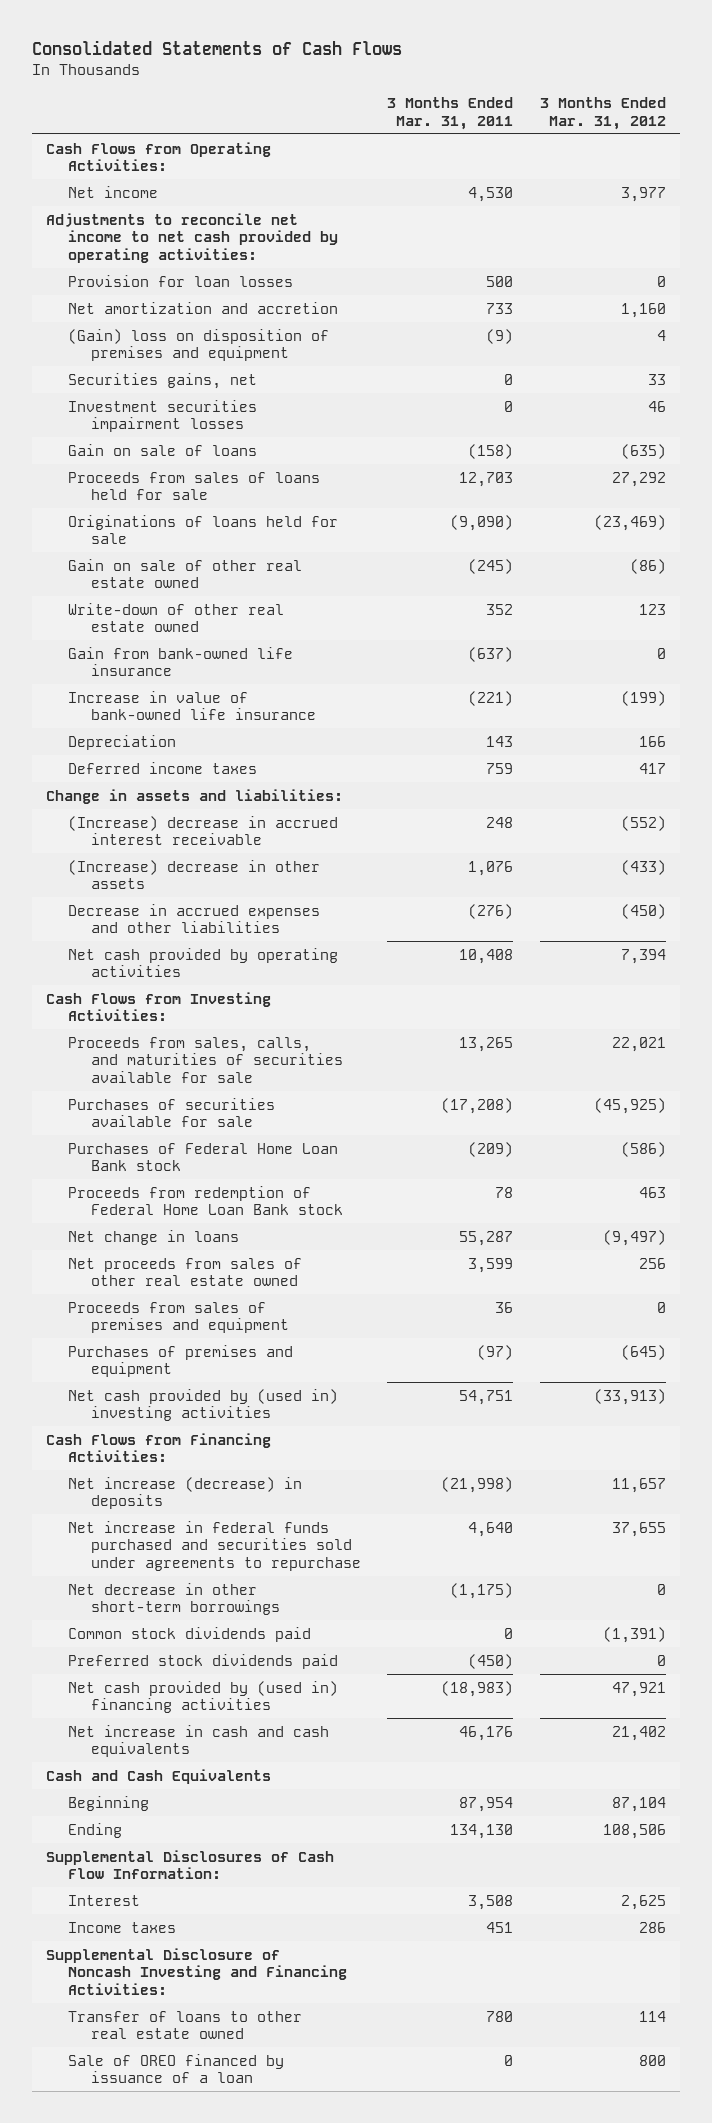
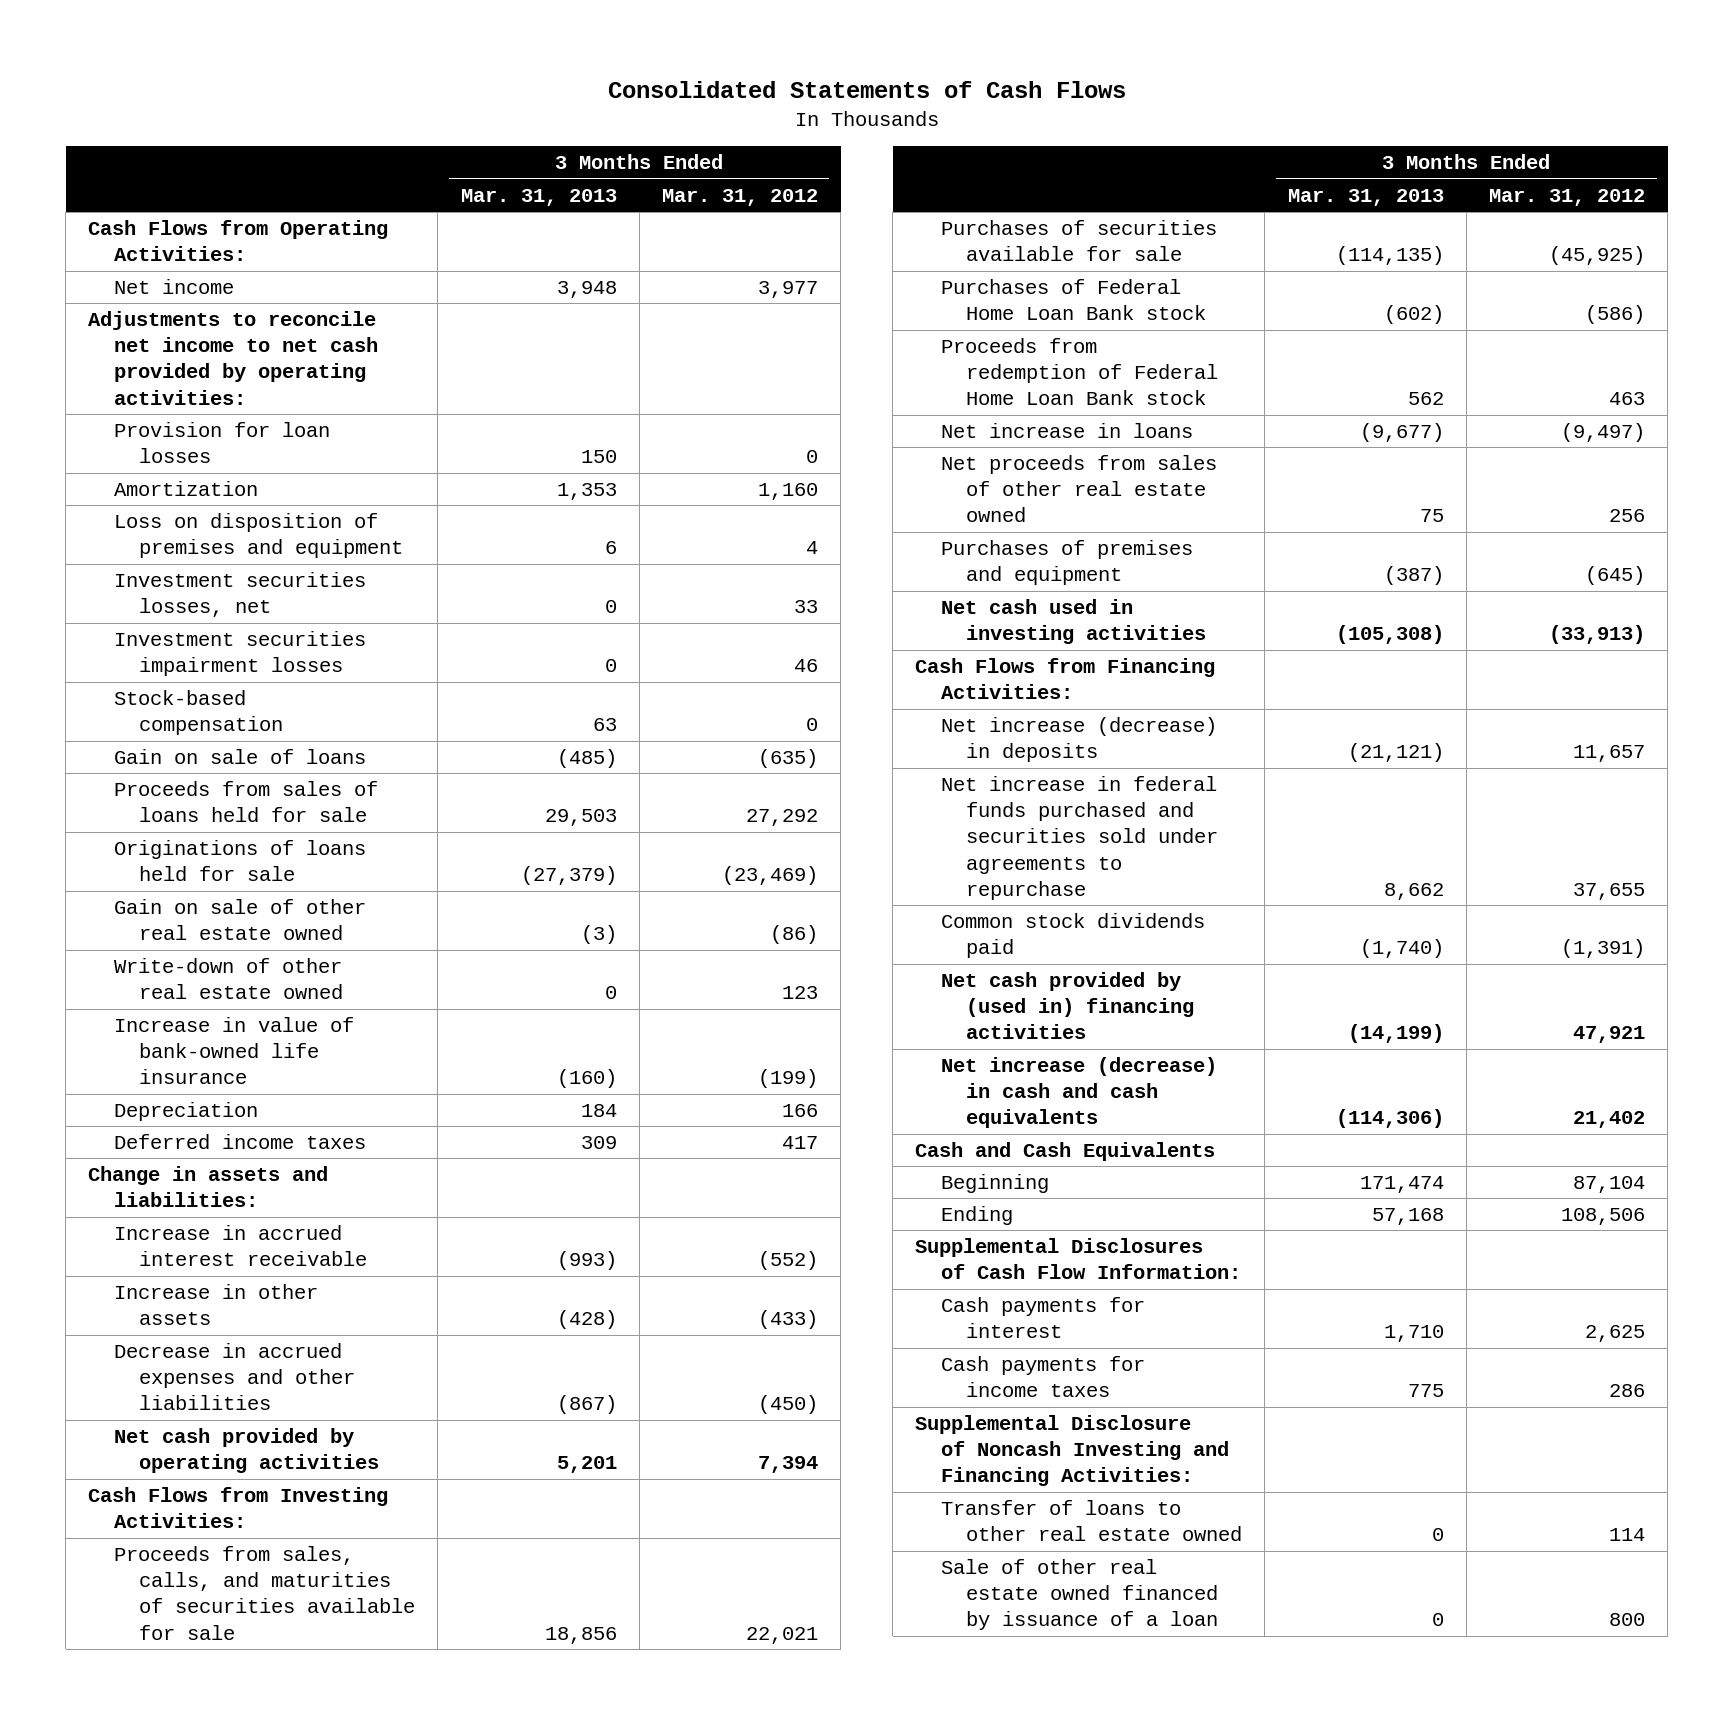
[387,97,514,130] 3 Months Ended Mar. 31, 2011 -> none
none -> [460,188,617,206] Mar. 31, 2013
[68,301,339,314] Net amortization and accretion -> [113,481,258,497] Amortization
[68,328,330,362] (Gain) loss on disposition of premises and equipment -> [113,513,404,559] Loss on disposition of premises and equipment
[68,372,258,389] Securities gains, net -> [113,572,366,618] Investment securities losses, net
none -> [113,690,284,736] Stock-based compensation
[68,646,294,677] Gain from bank-owned life insurance -> none
[68,815,339,846] (Increase) decrease in accrued interest receivable -> [113,1225,368,1267] Increase in accrued interest receivable
[68,859,321,890] (Increase) decrease in other assets -> [113,1284,318,1326] Increase in other assets
[68,1229,240,1245] Net change in loans -> [940,423,1193,439] Net increase in loans
[68,1301,289,1334] Proceeds from sales of premises and equipment -> none
[68,1388,339,1422] Net cash provided by (used in) investing activities -> [940,599,1207,645] Net cash used in investing activities
[68,1582,280,1616] Net decrease in other short-term borrowings -> none
[68,1653,339,1669] Preferred stock dividends paid -> none
[68,1724,330,1758] Net increase in cash and cash equivalents -> [940,1057,1217,1129] Net increase (decrease) in cash and cash equivalents
[68,1894,141,1906] Interest -> [940,1297,1145,1339] Cash payments for interest
[68,1921,177,1933] Income taxes -> [940,1356,1145,1398] Cash payments for income taxes
[68,2053,285,2084] Sale of OREO financed by issuance of a loan -> [940,1559,1219,1631] Sale of other real estate owned financed by issuance of a loan

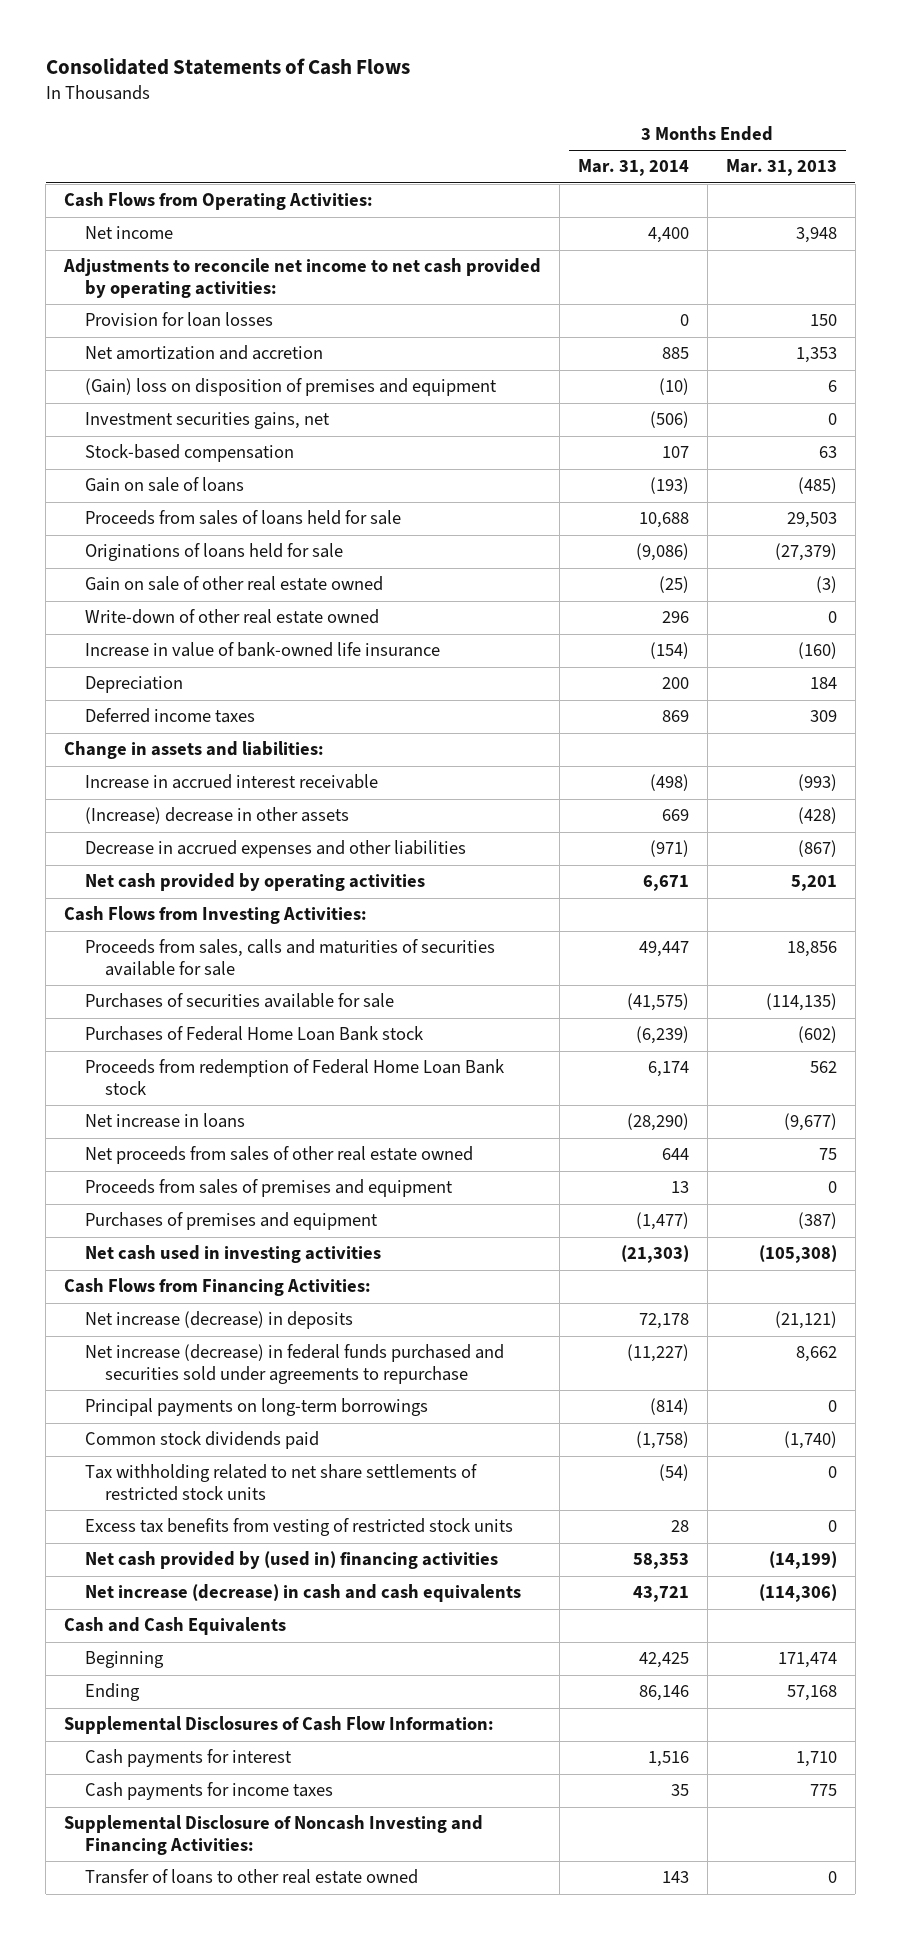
[662,188,819,206] Mar. 31, 2012 -> none
none -> [577,159,689,177] Mar. 31, 2014
[113,631,366,677] Investment securities impairment losses -> none
[113,481,258,497] Amortization -> [84,345,323,361] Net amortization and accretion
[113,513,404,559] Loss on disposition of premises and equipment -> [84,378,497,397] (Gain) loss on disposition of premises and equipment
[113,572,366,618] Investment securities losses, net -> [84,412,330,430] Investment securities gains, net
[113,1284,318,1326] Increase in other assets -> [84,807,349,825] (Increase) decrease in other assets
[113,1546,416,1640] Proceeds from sales, calls, and maturities of securities available for sale -> [84,939,495,977] Proceeds from sales, calls and maturities of securities available for sale
none -> [84,1179,453,1198] Proceeds from sales of premises and equipment
[940,776,1219,900] Net increase in federal funds purchased and securities sold under agreements to repurchase -> [84,1344,504,1385] Net increase (decrease) in federal funds purchased and securities sold under agreements to repurchase
none -> [84,1398,428,1417] Principal payments on long-term borrowings
none -> [84,1464,477,1502] Tax withholding related to net share settlements of restricted stock units
none -> [84,1518,513,1537] Excess tax benefits from vesting of restricted stock units
[940,1559,1219,1631] Sale of other real estate owned financed by issuance of a loan -> none

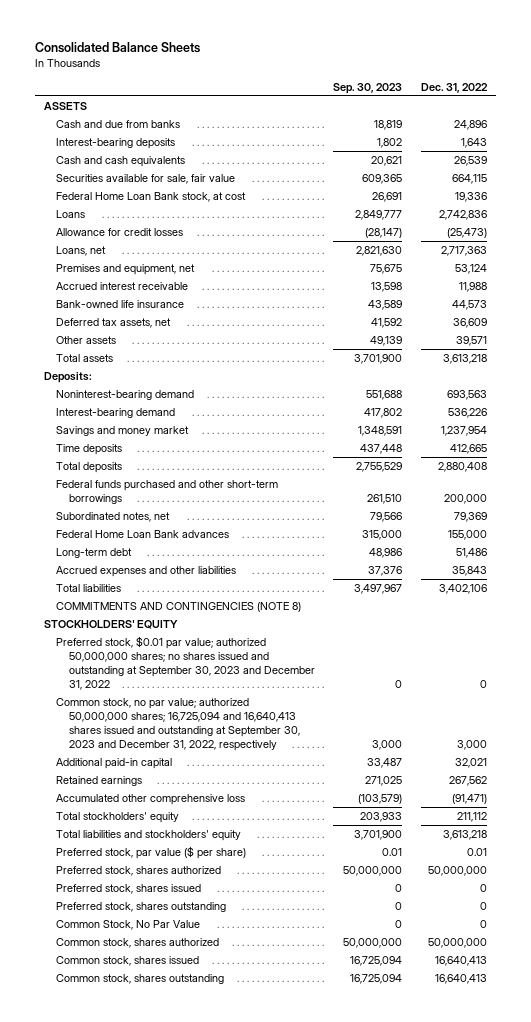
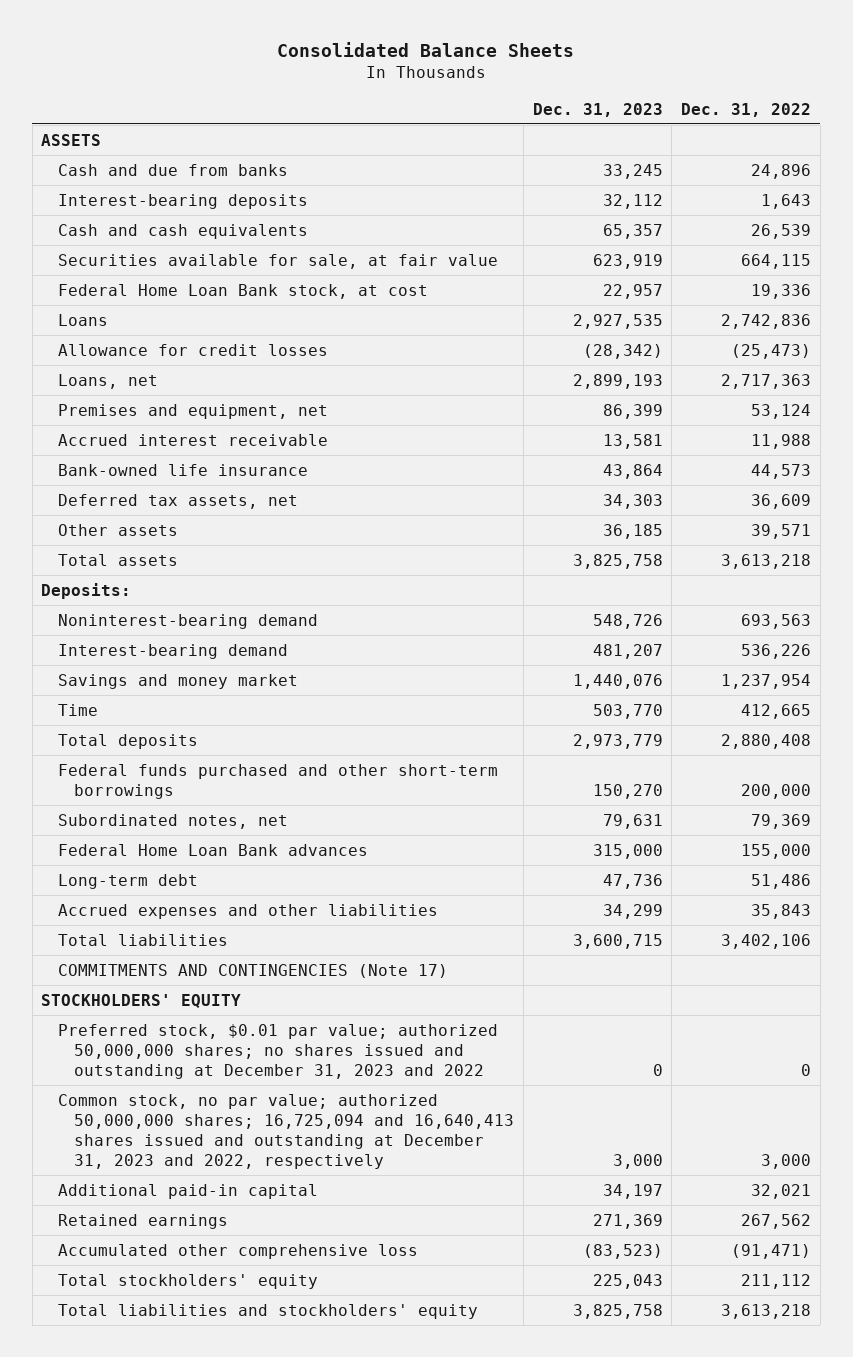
[333,82,403,94] Sep. 30, 2023 -> none
none -> [532,102,663,117] Dec. 31, 2023
[56,173,236,184] Securities available for sale, fair value -> [57,253,498,269] Securities available for sale, at fair value
[56,443,123,455] Time deposits -> [57,703,98,716] Time
[56,601,302,612] COMMITMENTS AND CONTINGENCIES (NOTE 8) -> [57,963,448,978] COMMITMENTS AND CONTINGENCIES (Note 17)
[56,635,315,691] Preferred stock, $0.01 par value; authorized 50,000,000 shares; no shares issued and outstanding at September 30, 2023 and December 31, 2022 -> [57,1023,498,1079] Preferred stock, $0.01 par value; authorized 50,000,000 shares; no shares issued and outstanding at December 31, 2023 and 2022
[56,697,300,752] Common stock, no par value; authorized 50,000,000 shares; 16,725,094 and 16,640,413 shares issued and outstanding at September 30, 2023 and December 31, 2022, respectively -> [57,1093,515,1169] Common stock, no par value; authorized 50,000,000 shares; 16,725,094 and 16,640,413 shares issued and outstanding at December 31, 2023 and 2022, respectively
[56,845,247,859] Preferred stock, par value ($ per share) -> none
[56,865,222,876] Preferred stock, shares authorized -> none
[56,883,202,894] Preferred stock, shares issued -> none
[56,901,227,912] Preferred stock, shares outstanding -> none
[56,919,201,930] Common Stock, No Par Value -> none
[56,937,220,948] Common stock, shares authorized -> none
[56,955,200,966] Common stock, shares issued -> none
[56,973,225,984] Common stock, shares outstanding -> none

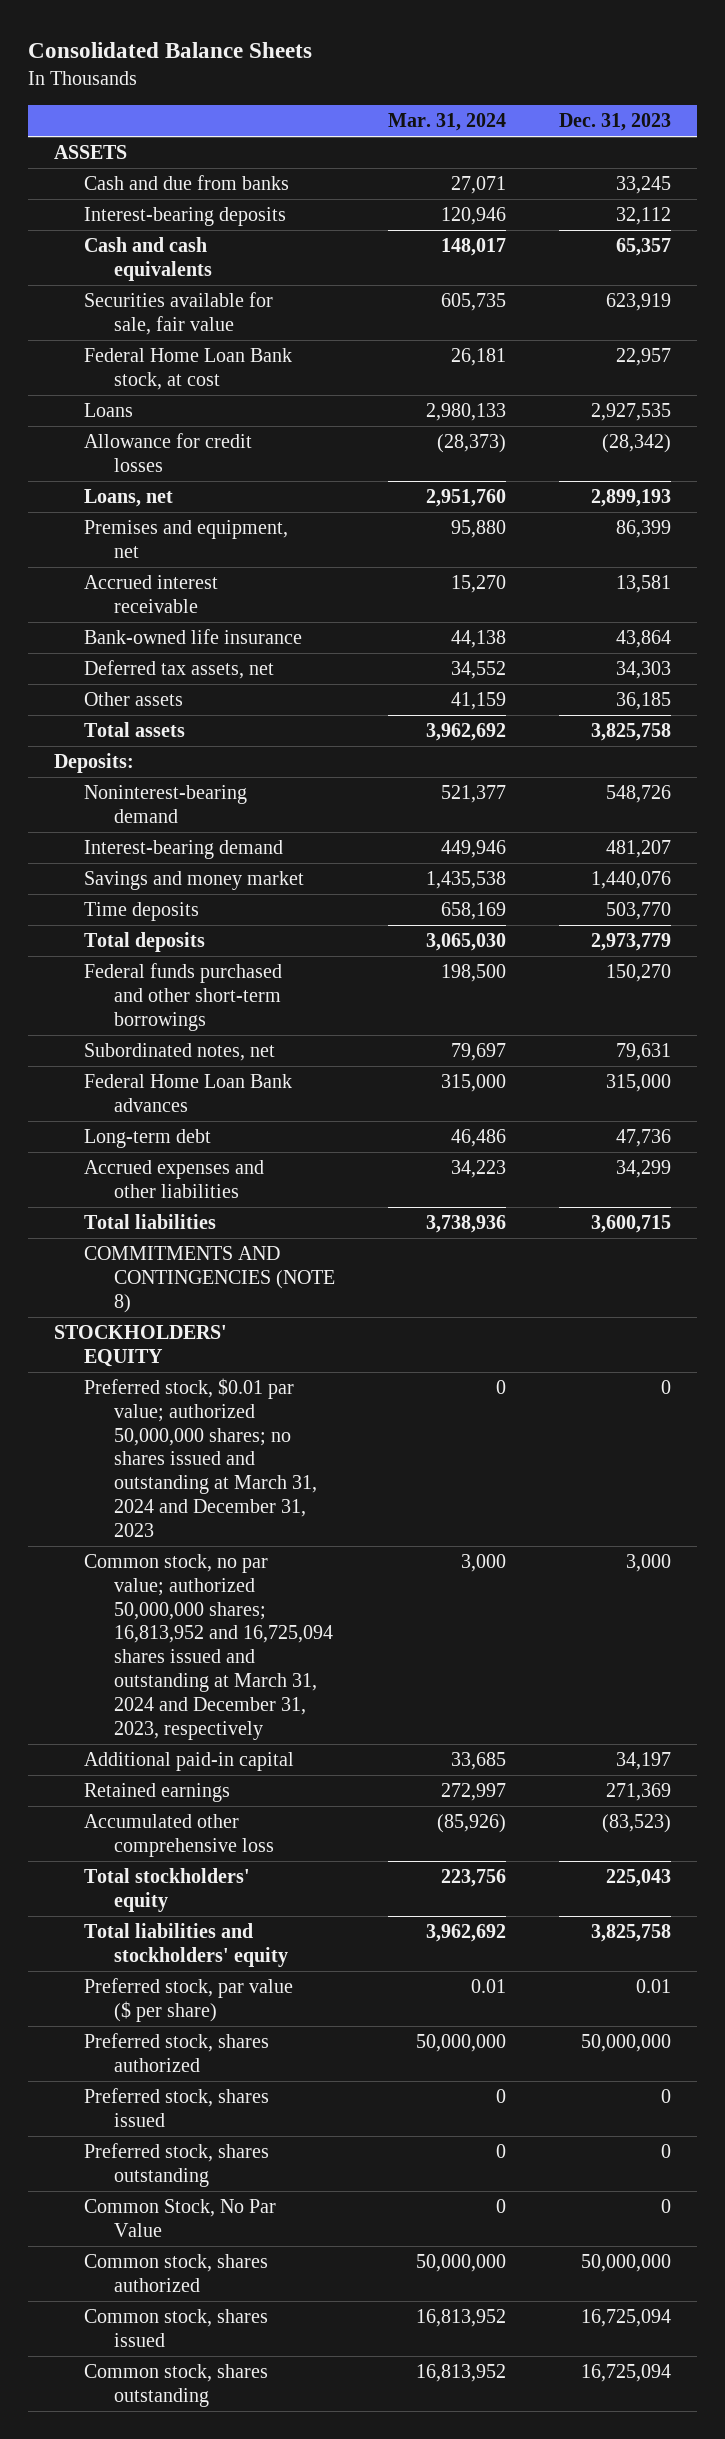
[681,102,812,117] Dec. 31, 2022 -> none
none -> [388,113,507,132] Mar. 31, 2024
[57,253,498,269] Securities available for sale, at fair value -> [84,292,274,335] Securities available for sale, fair value
[57,703,98,716] Time -> [84,902,200,922] Time deposits
[57,963,448,978] COMMITMENTS AND CONTINGENCIES (Note 17) -> [84,1246,336,1313] COMMITMENTS AND CONTINGENCIES (NOTE 8)
[57,1023,498,1079] Preferred stock, $0.01 par value; authorized 50,000,000 shares; no shares issued and outstanding at December 31, 2023 and 2022 -> [84,1378,318,1537] Preferred stock, $0.01 par value; authorized 50,000,000 shares; no shares issued and outstanding at March 31, 2024 and December 31, 2023
[57,1093,515,1169] Common stock, no par value; authorized 50,000,000 shares; 16,725,094 and 16,640,413 shares issued and outstanding at December 31, 2023 and 2022, respectively -> [84,1554,334,1740] Common stock, no par value; authorized 50,000,000 shares; 16,813,952 and 16,725,094 shares issued and outstanding at March 31, 2024 and December 31, 2023, respectively
none -> [84,1978,294,2022] Preferred stock, par value ($ per share)
none -> [84,2033,270,2072] Preferred stock, shares authorized
none -> [84,2088,270,2127] Preferred stock, shares issued
none -> [84,2143,270,2187] Preferred stock, shares outstanding
none -> [84,2199,277,2237] Common Stock, No Par Value
none -> [84,2254,269,2292] Common stock, shares authorized
none -> [84,2309,269,2347] Common stock, shares issued
none -> [84,2364,269,2407] Common stock, shares outstanding

